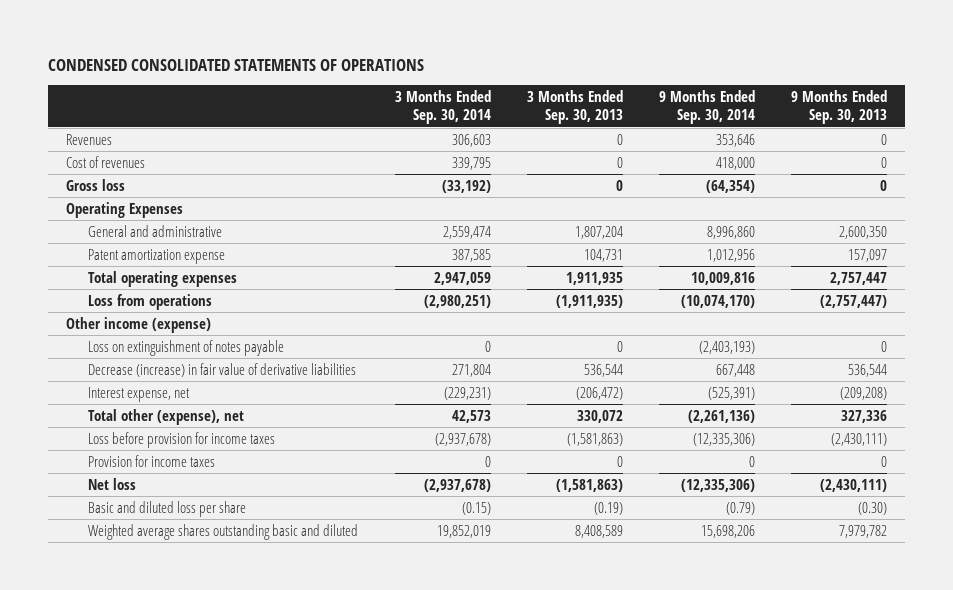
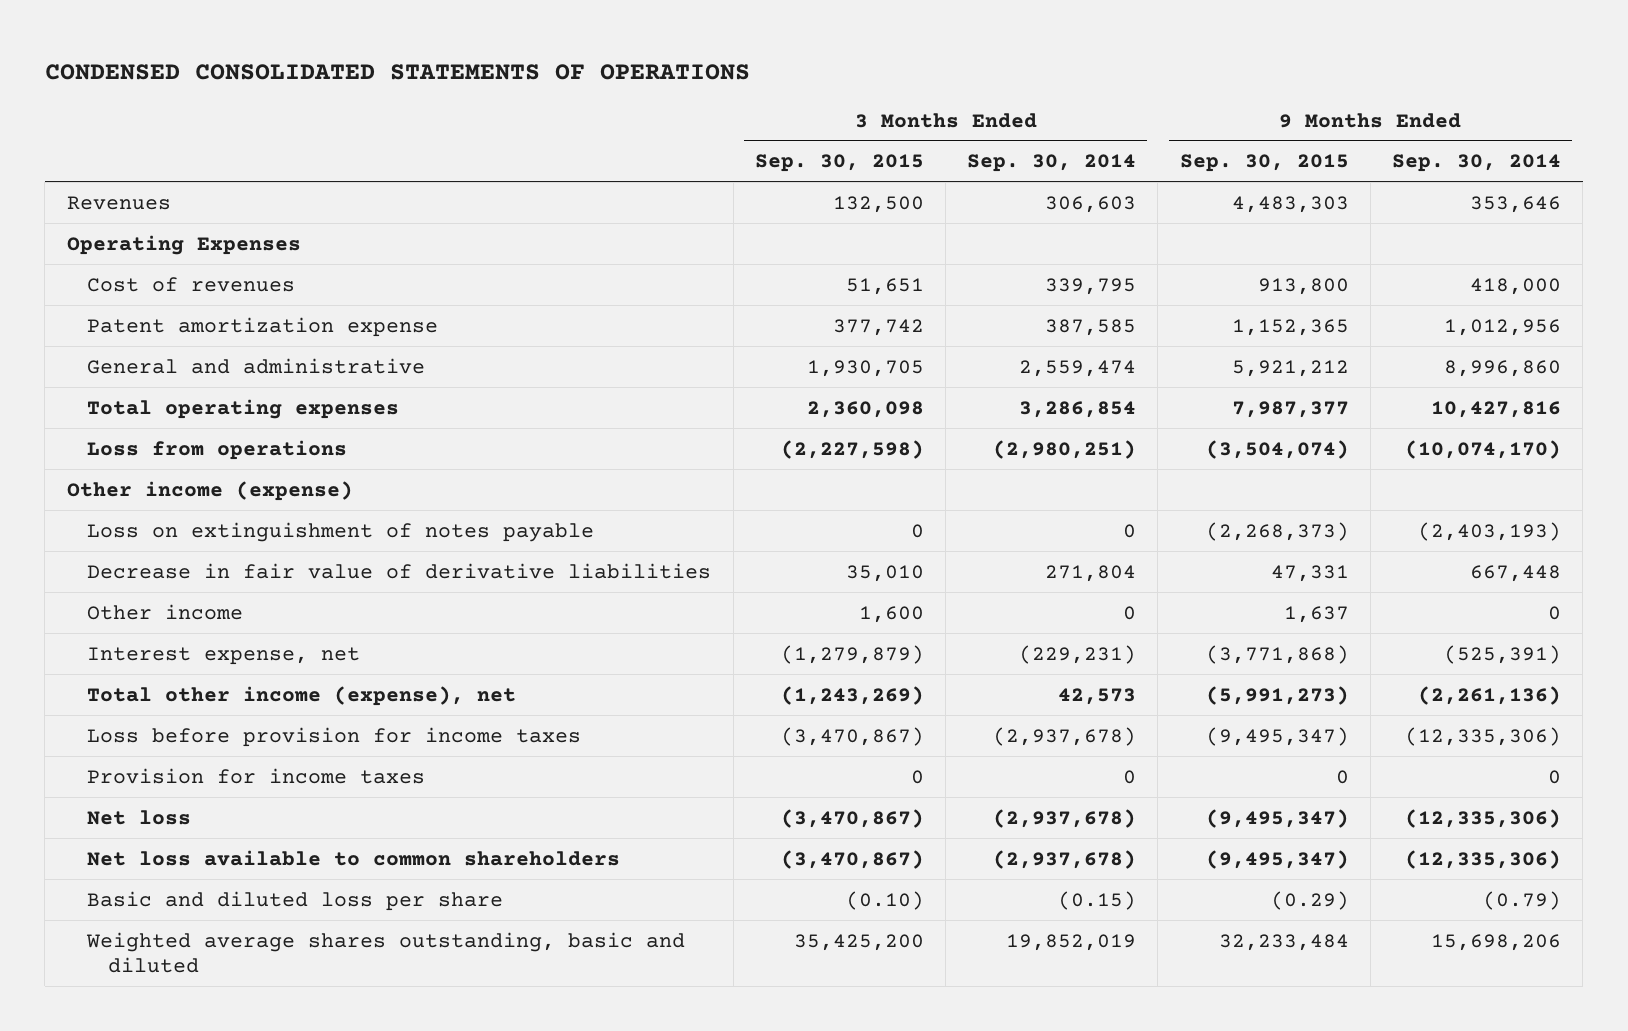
[526,90,623,125] 3 Months Ended Sep. 30, 2013 -> none
[791,90,888,125] 9 Months Ended Sep. 30, 2013 -> none
none -> [754,154,924,173] Sep. 30, 2015
none -> [1179,154,1349,173] Sep. 30, 2015
[65,178,125,191] Gross loss -> none
[65,155,145,168] Cost of revenues -> [87,276,296,292] Cost of revenues
[88,224,223,237] General and administrative -> [87,357,426,374] General and administrative
[433,271,491,285] 2,947,059 -> [1019,400,1137,418] 3,286,854
[690,271,755,285] 10,009,816 -> [1431,400,1562,418] 10,427,816
[88,362,357,377] Decrease (increase) in fair value of derivative liabilities -> [87,562,712,579] Decrease in fair value of derivative liabilities
none -> [87,603,244,620] Other income
[88,408,245,425] Total other (expense), net -> [87,685,517,706] Total other income (expense), net
none -> [87,849,621,866] Net loss available to common shareholders
[88,523,359,540] Weighted average shares outstanding basic and diluted -> [86,931,686,974] Weighted average shares outstanding, basic and diluted

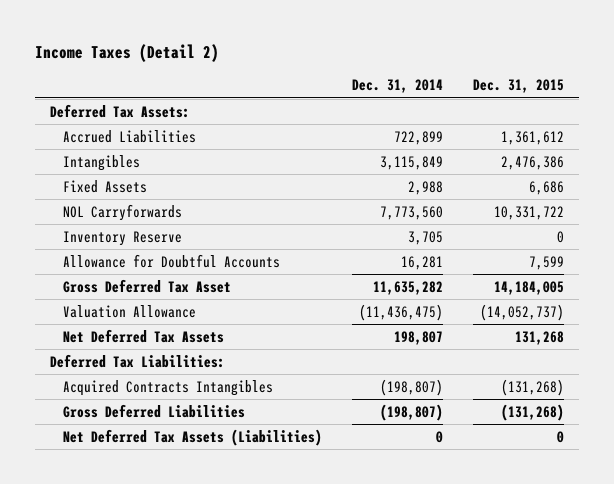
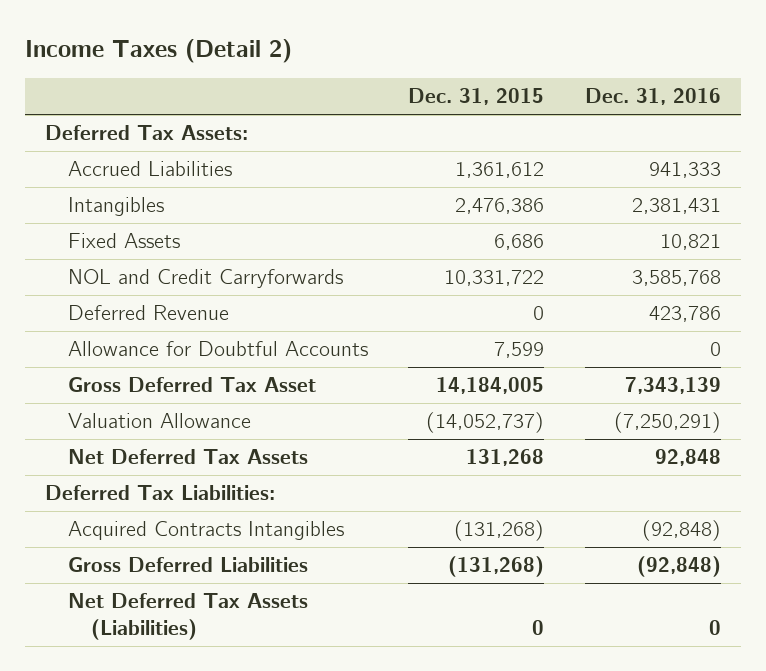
[351,79,443,94] Dec. 31, 2014 -> none
none -> [584,88,721,106] Dec. 31, 2016
[62,230,182,246] Inventory Reserve -> none
[62,203,182,221] NOL Carryforwards -> [68,269,344,289] NOL and Credit Carryforwards
none -> [68,305,230,321] Deferred Revenue

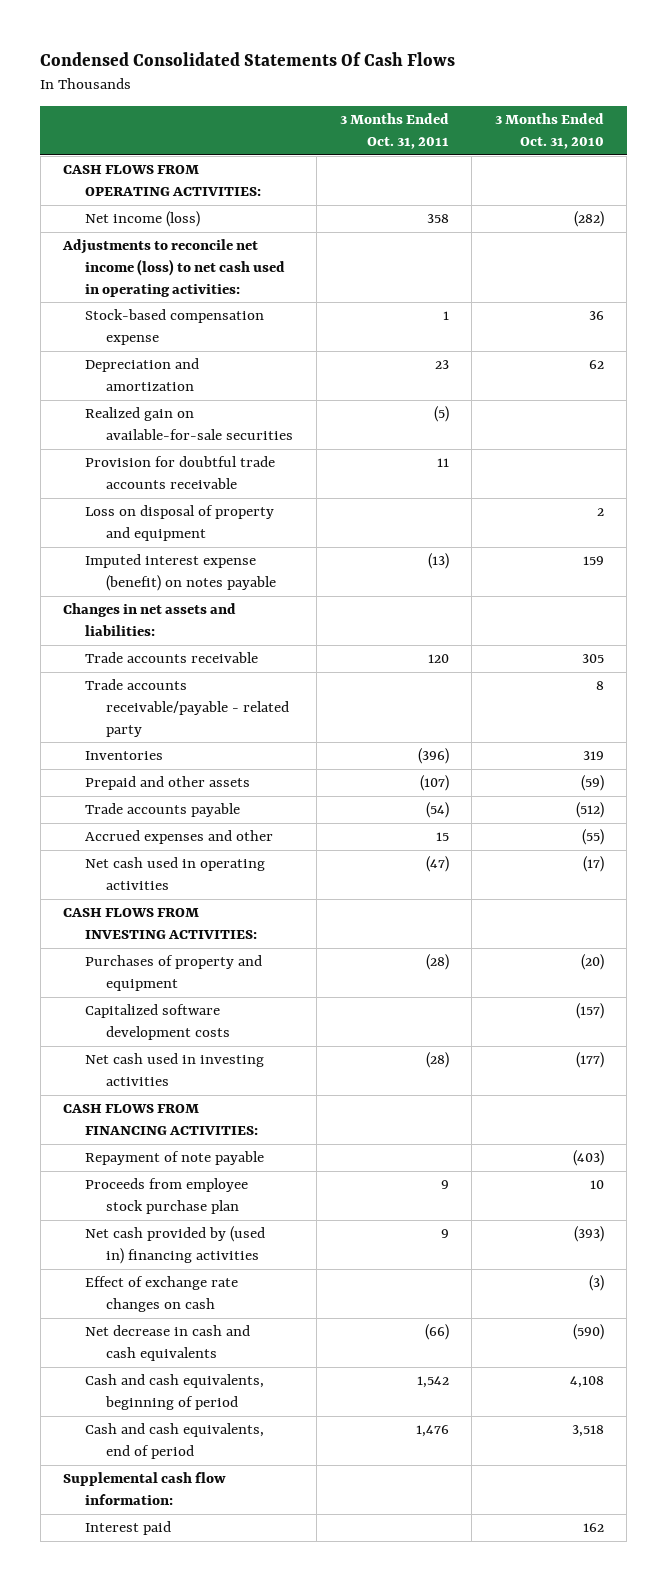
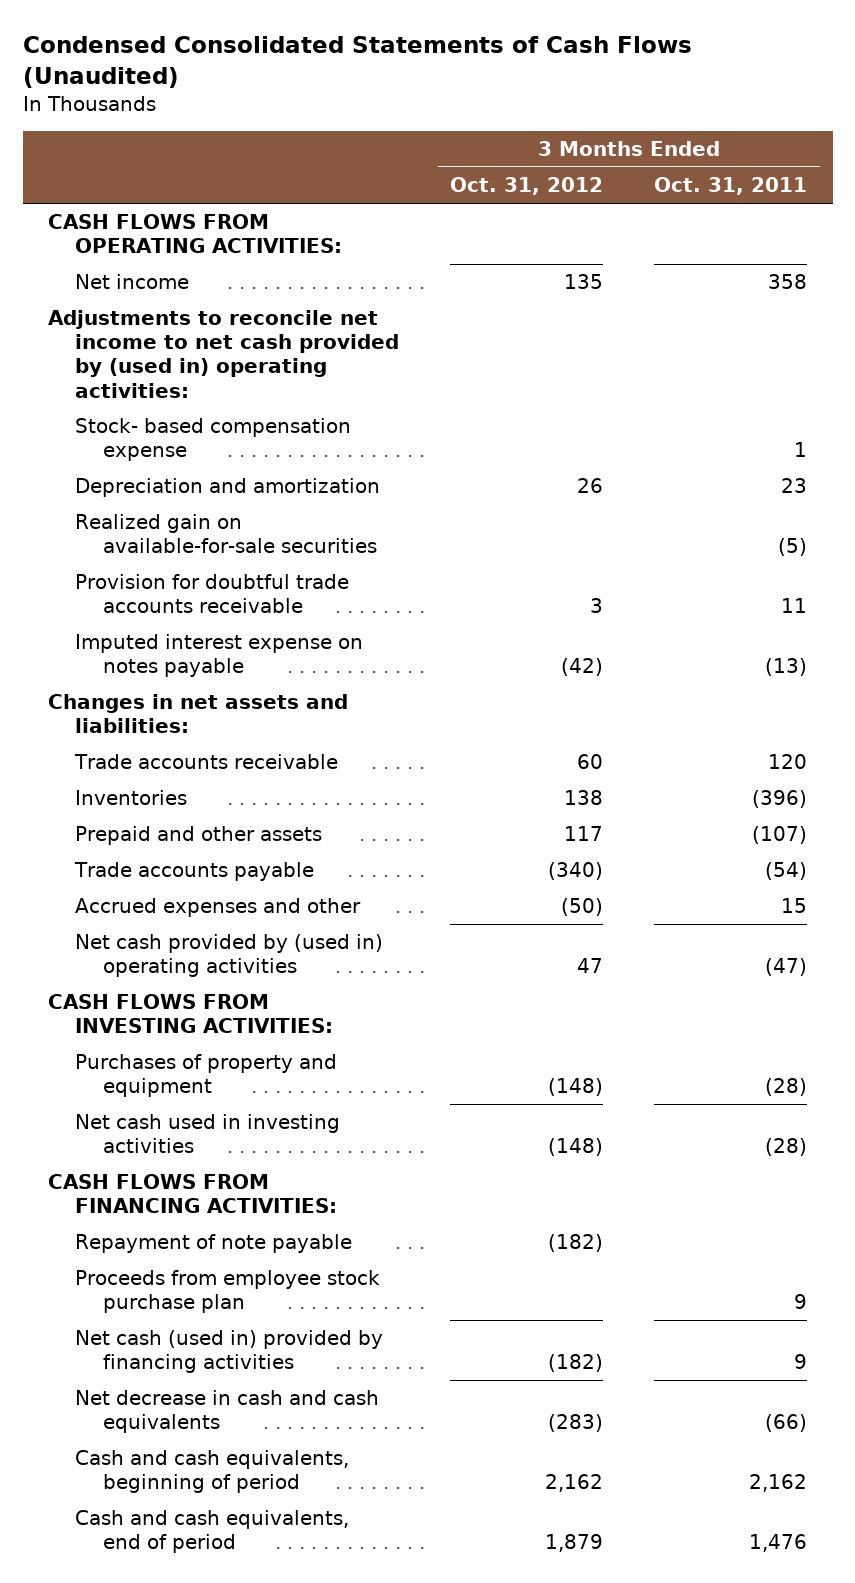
[40,52,456,67] Condensed Consolidated Statements Of Cash Flows -> [22,36,692,89] Condensed Consolidated Statements of Cash Flows (Unaudited)
[494,113,604,149] 3 Months Ended Oct. 31, 2010 -> none
none -> [450,177,604,196] Oct. 31, 2012
[84,211,200,228] Net income (loss) -> [75,274,190,290] Net income
[62,239,285,297] Adjustments to reconcile net income (loss) to net cash used in operating activities: -> [48,310,400,398] Adjustments to reconcile net income to net cash provided by (used in) operating activities:
[84,309,264,345] Stock-based compensation expense -> [75,418,352,462] Stock- based compensation expense
[84,505,274,541] Loss on disposal of property and equipment -> none
[84,554,277,591] Imputed interest expense (benefit) on notes payable -> [75,634,364,678] Imputed interest expense on notes payable
[84,679,290,737] Trade accounts receivable/payable - related party -> none
[84,857,265,890] Net cash used in operating activities -> [75,934,384,978] Net cash provided by (used in) operating activities
[84,1004,231,1040] Capitalized software development costs -> none
[84,1276,238,1312] Effect of exchange rate changes on cash -> none
[84,1226,265,1264] Net cash provided by (used in) financing activities -> [75,1330,384,1374] Net cash (used in) provided by financing activities
[416,1376,449,1389] 1,542 -> [749,1474,808,1493] 2,162
[63,1472,227,1505] Supplemental cash flow information: -> none
[84,1521,171,1536] Interest paid -> none

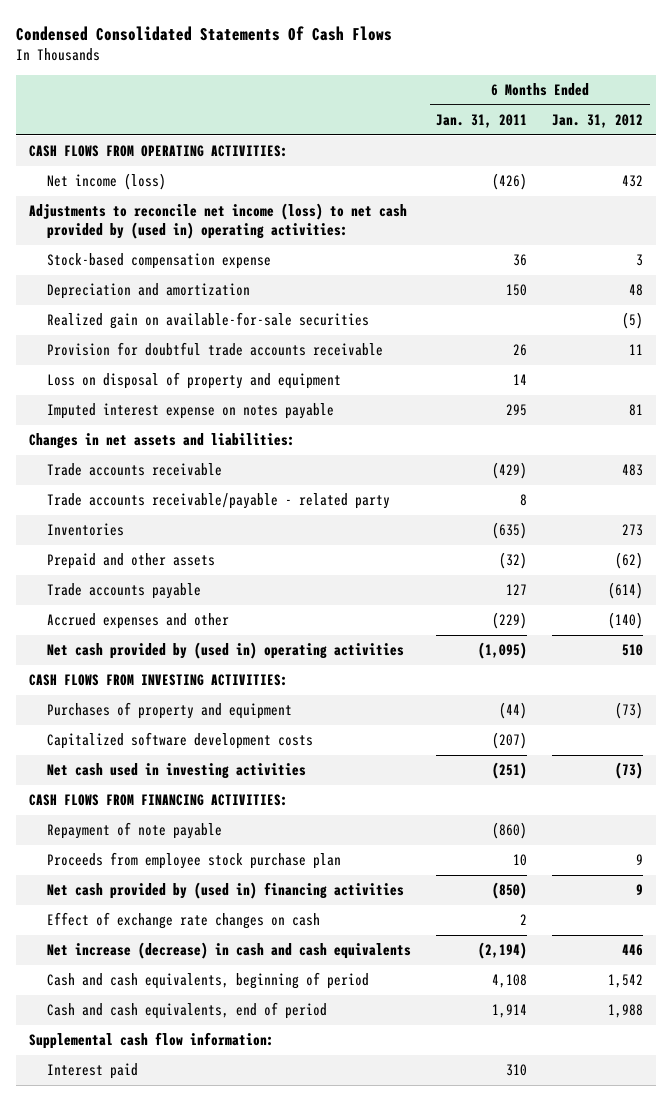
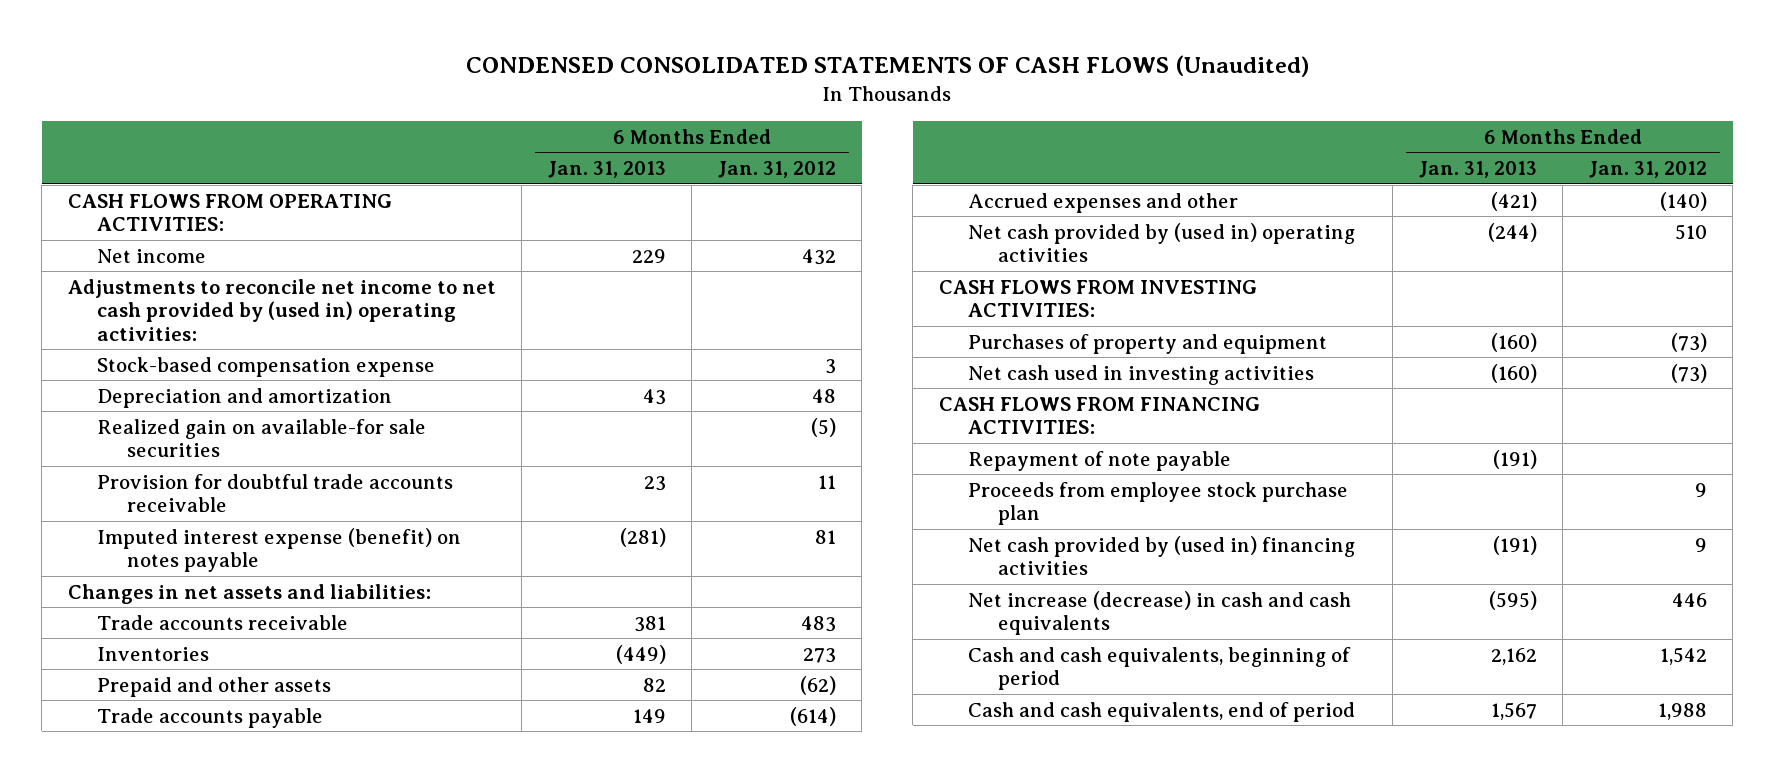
[16,25,393,41] Condensed Consolidated Statements Of Cash Flows -> [466,55,1310,78] CONDENSED CONSOLIDATED STATEMENTS OF CASH FLOWS (Unaudited)
[436,114,528,129] Jan. 31, 2011 -> none
none -> [547,161,666,179] Jan. 31, 2013
[46,173,166,191] Net income (loss) -> [97,248,207,263] Net income
[28,203,407,239] Adjustments to reconcile net income (loss) to net cash provided by (used in) operating activities: -> [67,278,496,341] Adjustments to reconcile net income to net cash provided by (used in) operating activities:
[46,312,369,330] Realized gain on available-for-sale securities -> [97,418,427,458] Realized gain on available-for sale securities
[46,372,341,390] Loss on disposal of property and equipment -> none
[46,403,334,420] Imputed interest expense on notes payable -> [97,527,462,573] Imputed interest expense (benefit) on notes payable
[46,493,390,510] Trade accounts receivable/payable - related party -> none
[46,732,313,750] Capitalized software development costs -> none
[46,912,320,930] Effect of exchange rate changes on cash -> none
[28,1032,274,1050] Supplemental cash flow information: -> none
[46,1063,138,1080] Interest paid -> none

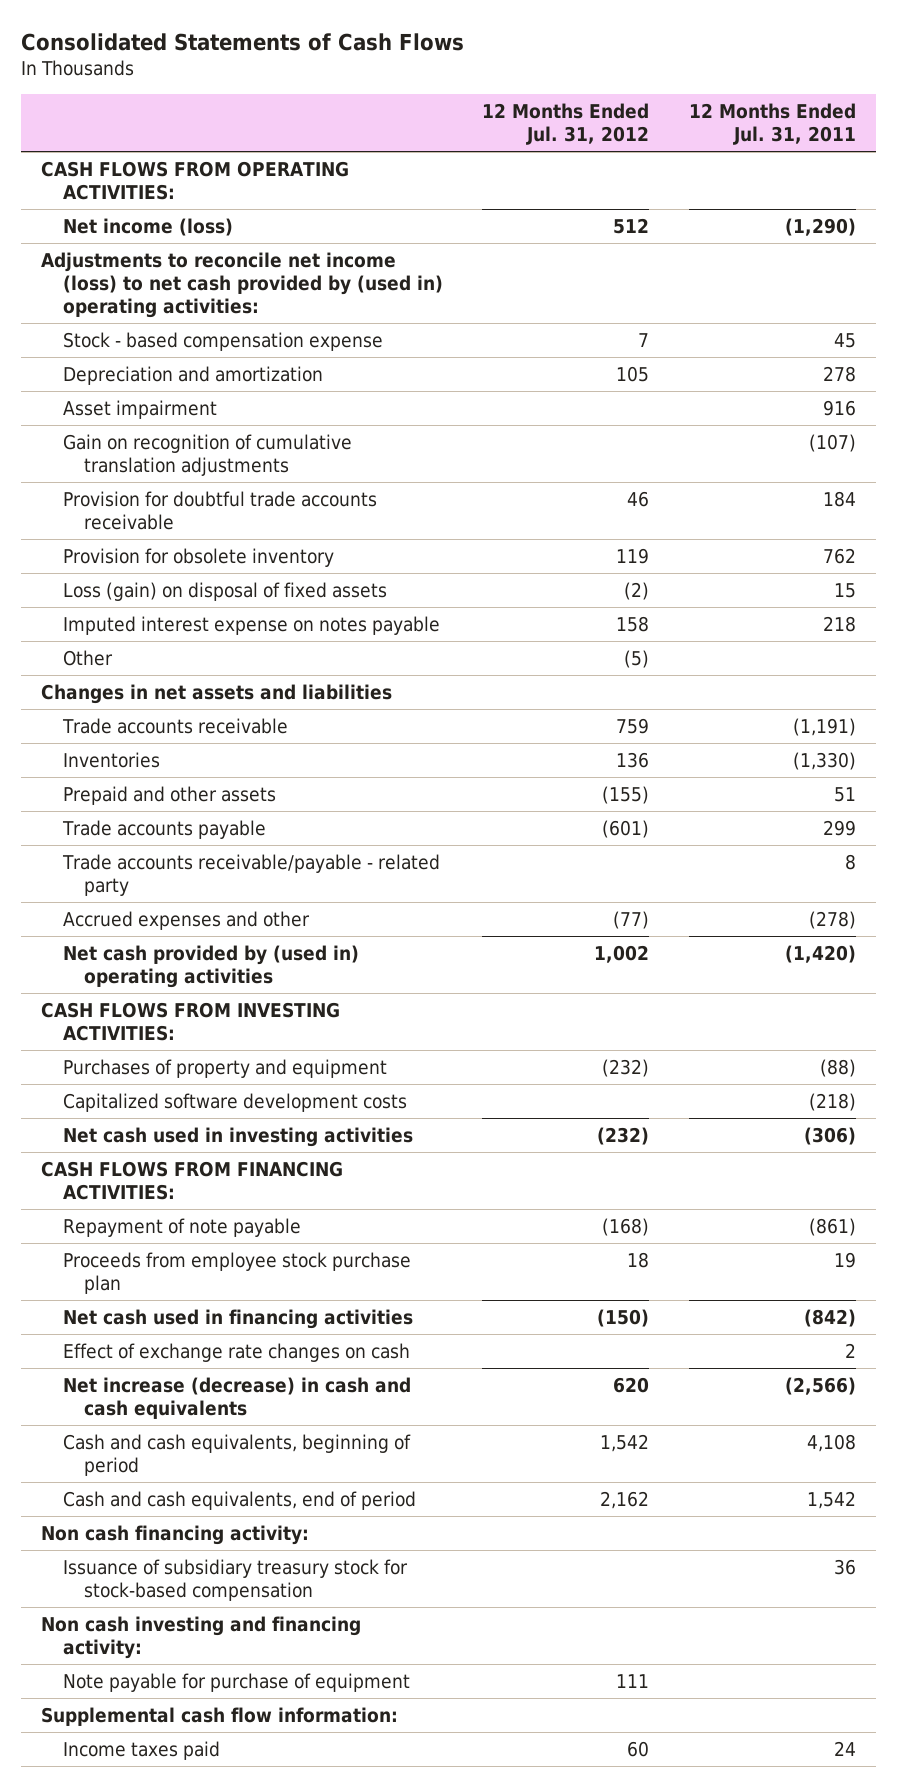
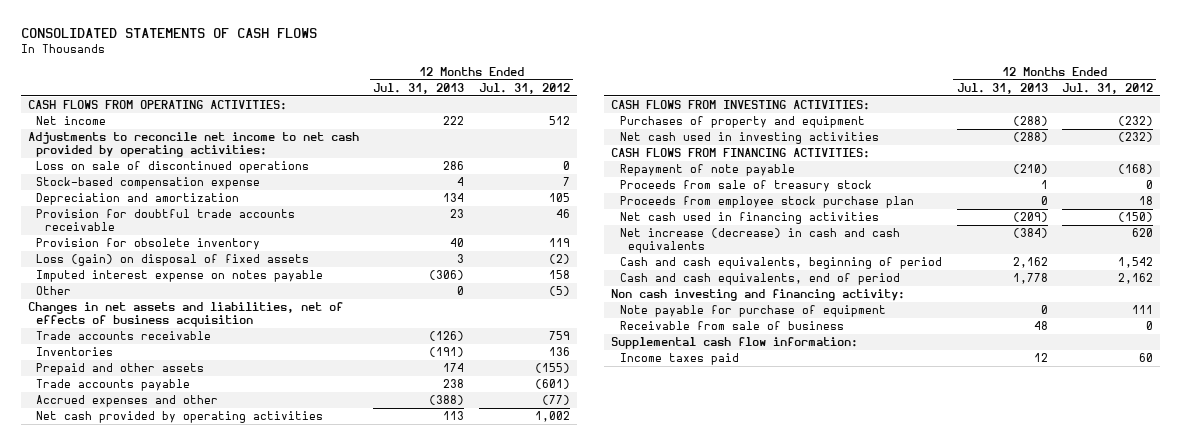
[21,33,465,52] Consolidated Statements of Cash Flows -> [21,28,318,39] CONSOLIDATED STATEMENTS OF CASH FLOWS
[689,102,857,145] 12 Months Ended Jul. 31, 2011 -> none
none -> [373,82,465,94] Jul. 31, 2013
[62,217,233,236] Net income (loss) -> [36,116,107,126] Net income
[41,251,443,318] Adjustments to reconcile net income (loss) to net cash provided by (used in) operating activities: -> [28,132,360,157] Adjustments to reconcile net income to net cash provided by operating activities:
none -> [36,161,310,174] Loss on sale of discontinued operations
[62,331,383,351] Stock - based compensation expense -> [36,177,261,190] Stock-based compensation expense
[62,399,217,419] Asset impairment -> none
[62,433,352,476] Gain on recognition of cumulative translation adjustments -> none
[41,683,393,704] Changes in net assets and liabilities -> [28,302,344,327] Changes in net assets and liabilities, net of effects of business acquisition
[61,853,440,896] Trade accounts receivable/payable - related party -> none
[62,944,359,988] Net cash provided by (used in) operating activities -> [36,411,324,424] Net cash provided by operating activities
[62,1092,407,1112] Capitalized software development costs -> none
none -> [619,180,872,193] Proceeds from sale of treasury stock
[62,1342,410,1362] Effect of exchange rate changes on cash -> none
[41,1524,310,1545] Non cash financing activity: -> none
[62,1558,408,1601] Issuance of subsidiary treasury stock for stock-based compensation -> none
none -> [619,321,844,331] Receivable from sale of business

